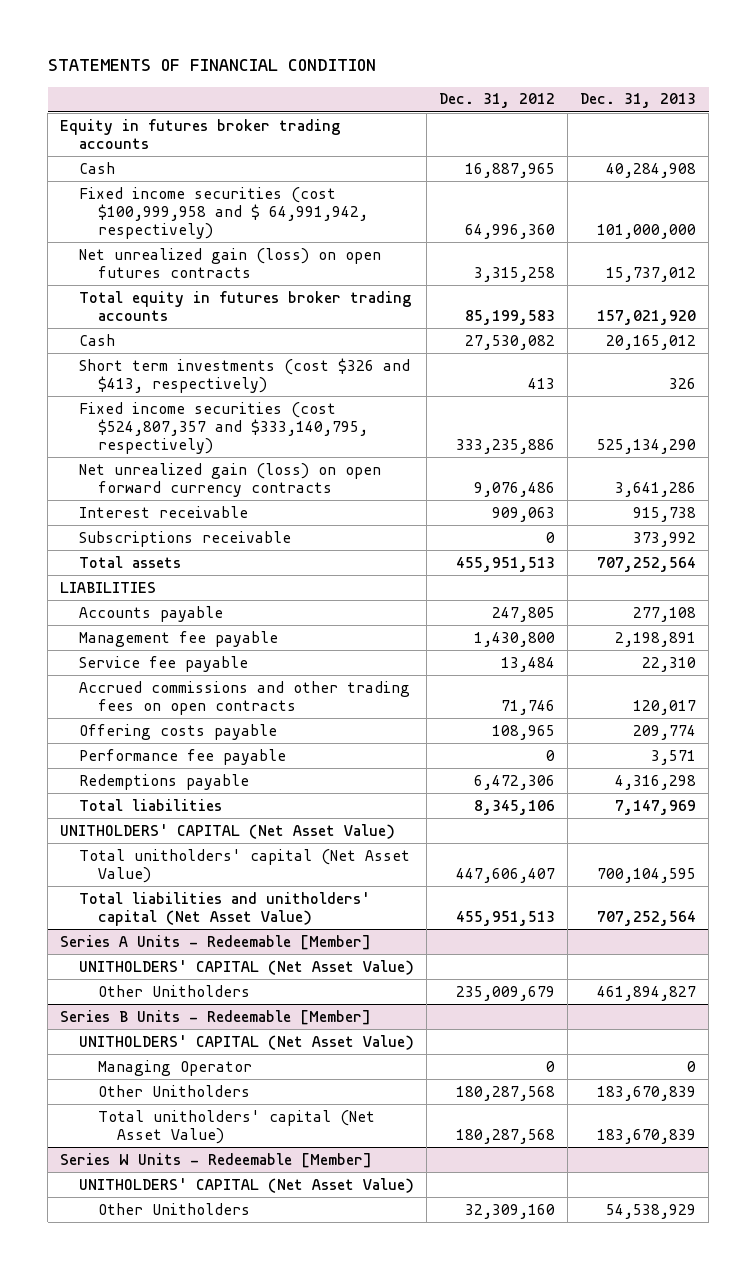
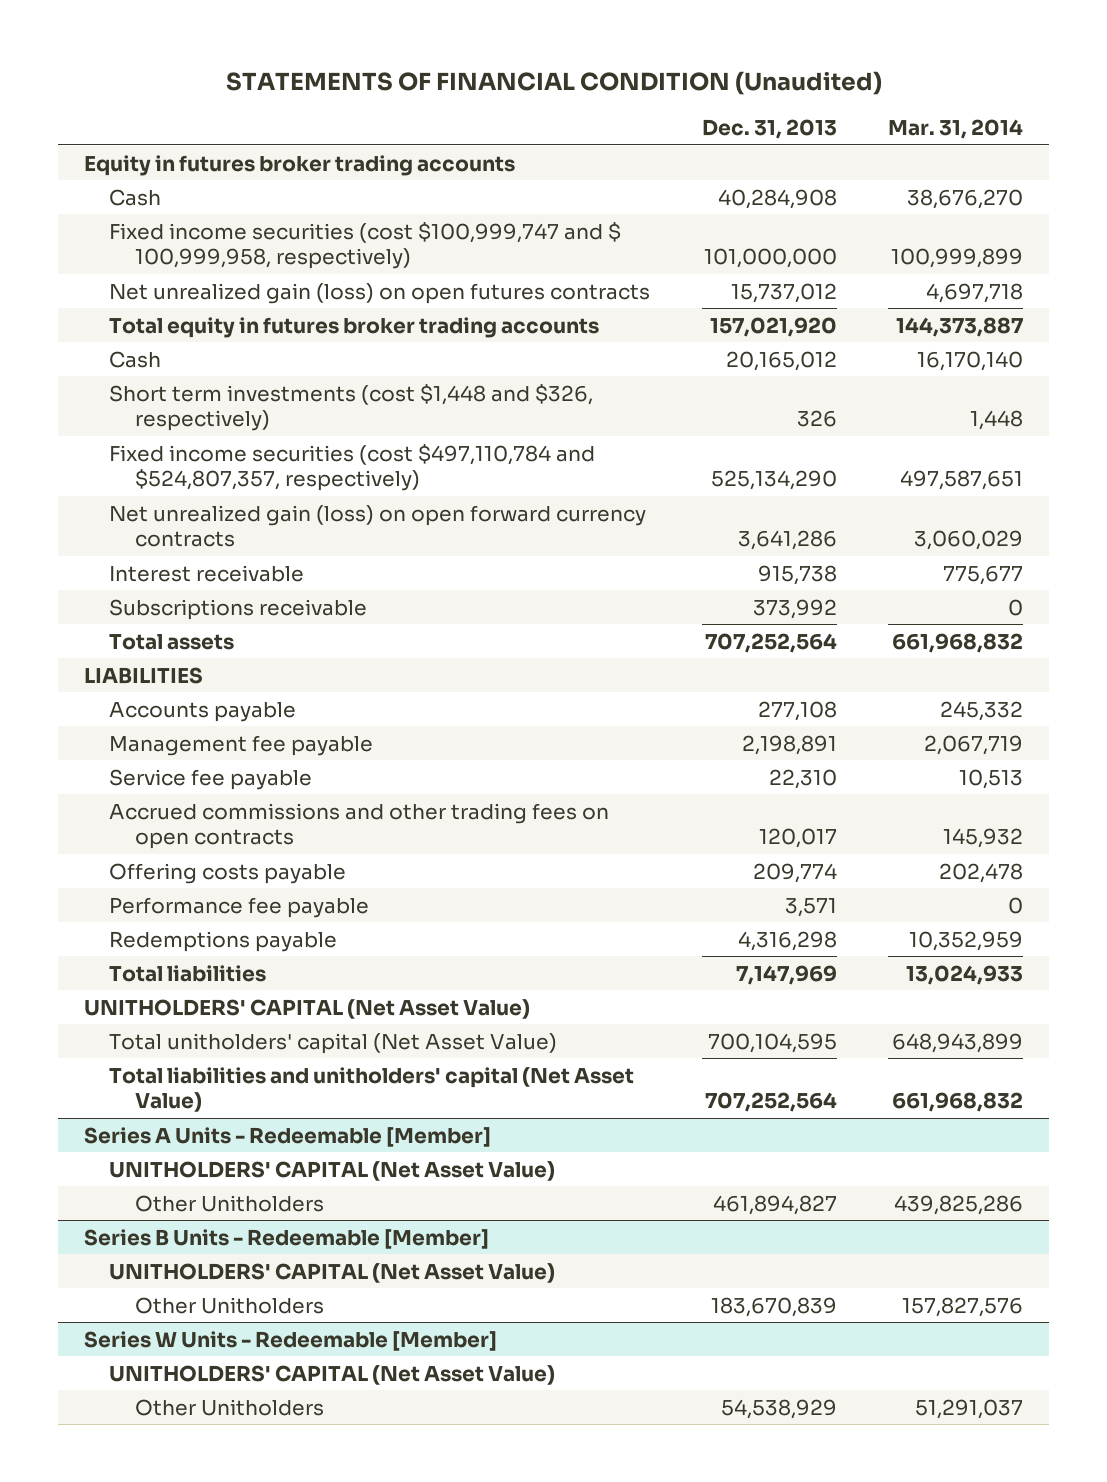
[47,59,376,72] STATEMENTS OF FINANCIAL CONDITION -> [225,70,882,95] STATEMENTS OF FINANCIAL CONDITION (Unaudited)
[439,93,556,109] Dec. 31, 2012 -> none
none -> [888,118,1024,139] Mar. 31, 2014
[79,186,369,240] Fixed income securities (cost $100,999,958 and $ 64,991,942, respectively) -> [109,221,622,269] Fixed income securities (cost $100,999,747 and $ 100,999,958, respectively)
[79,357,411,393] Short term investments (cost $326 and $413, respectively) -> [109,383,594,431] Short term investments (cost $1,448 and $326, respectively)
[79,401,369,455] Fixed income securities (cost $524,807,357 and $333,140,795, respectively) -> [109,443,596,491] Fixed income securities (cost $497,110,784 and $524,807,357, respectively)
[98,1059,253,1076] Managing Operator -> none
[98,1109,376,1144] Total unitholders' capital (Net Asset Value) -> none

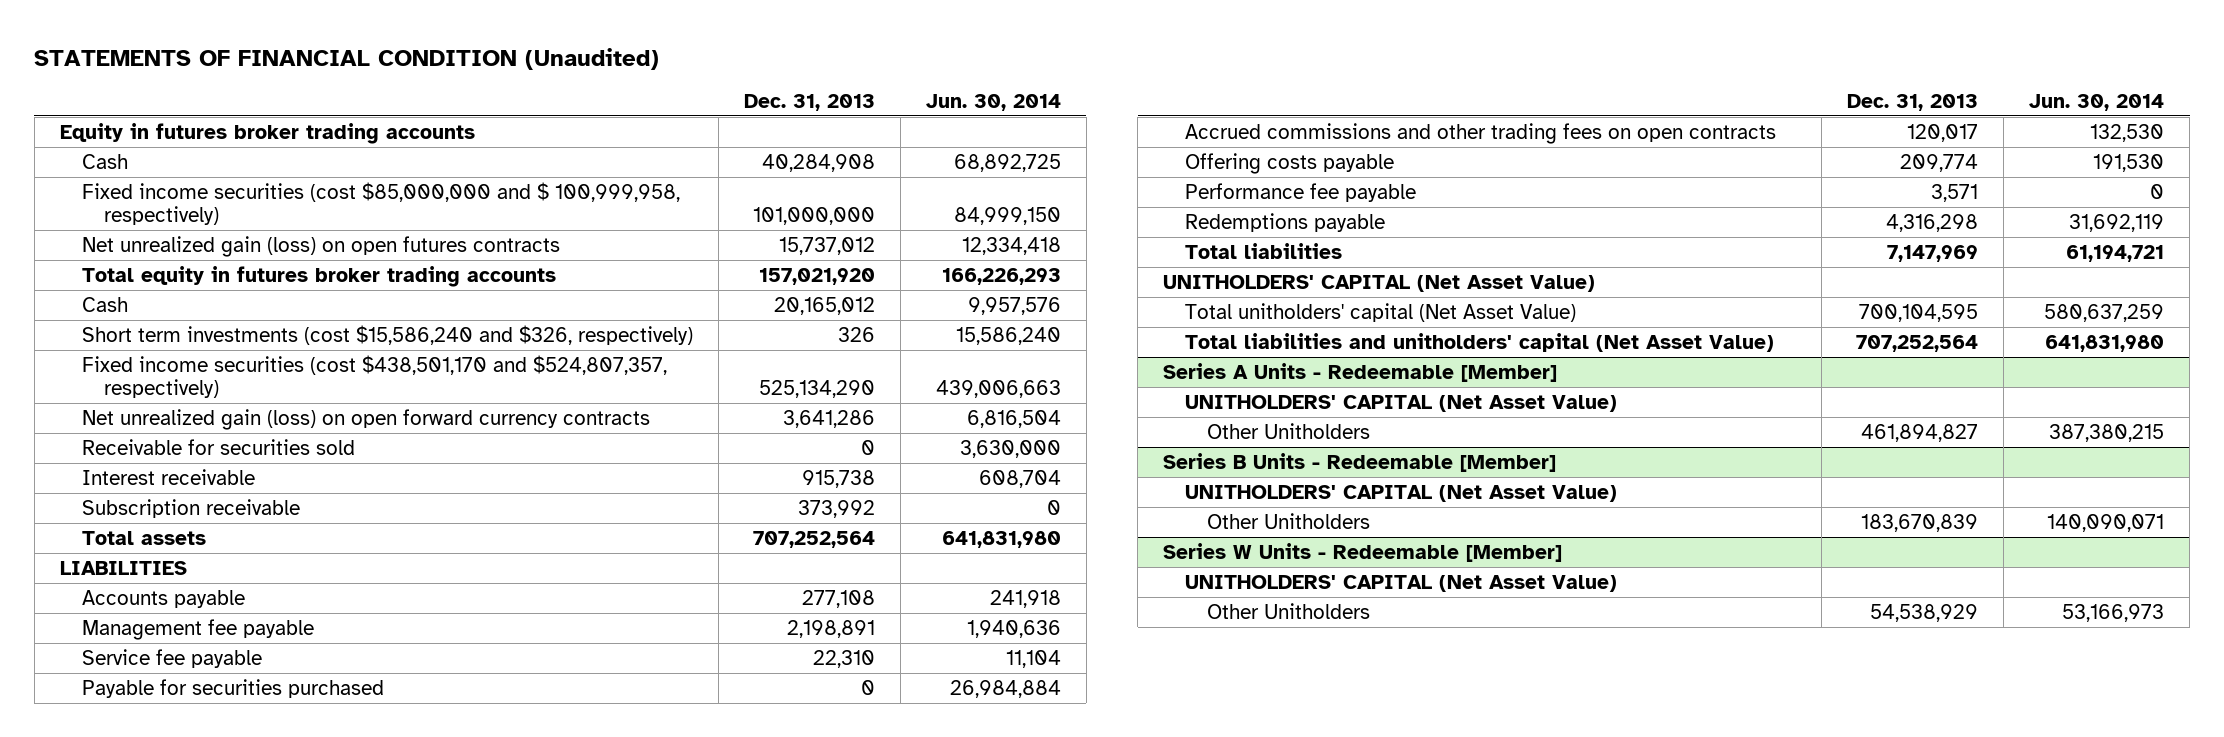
[888,118,1024,139] Mar. 31, 2014 -> none
none -> [925,94,1061,112] Jun. 30, 2014
[109,221,622,269] Fixed income securities (cost $100,999,747 and $ 100,999,958, respectively) -> [81,181,680,226] Fixed income securities (cost $85,000,000 and $ 100,999,958, respectively)
[109,383,594,431] Short term investments (cost $1,448 and $326, respectively) -> [81,324,693,345] Short term investments (cost $15,586,240 and $326, respectively)
[109,443,596,491] Fixed income securities (cost $497,110,784 and $524,807,357, respectively) -> [81,354,667,399] Fixed income securities (cost $438,501,170 and $524,807,357, respectively)
none -> [81,438,355,455] Receivable for securities sold
[109,598,368,620] Subscriptions receivable -> [81,498,300,518] Subscription receivable
none -> [81,678,384,698] Payable for securities purchased

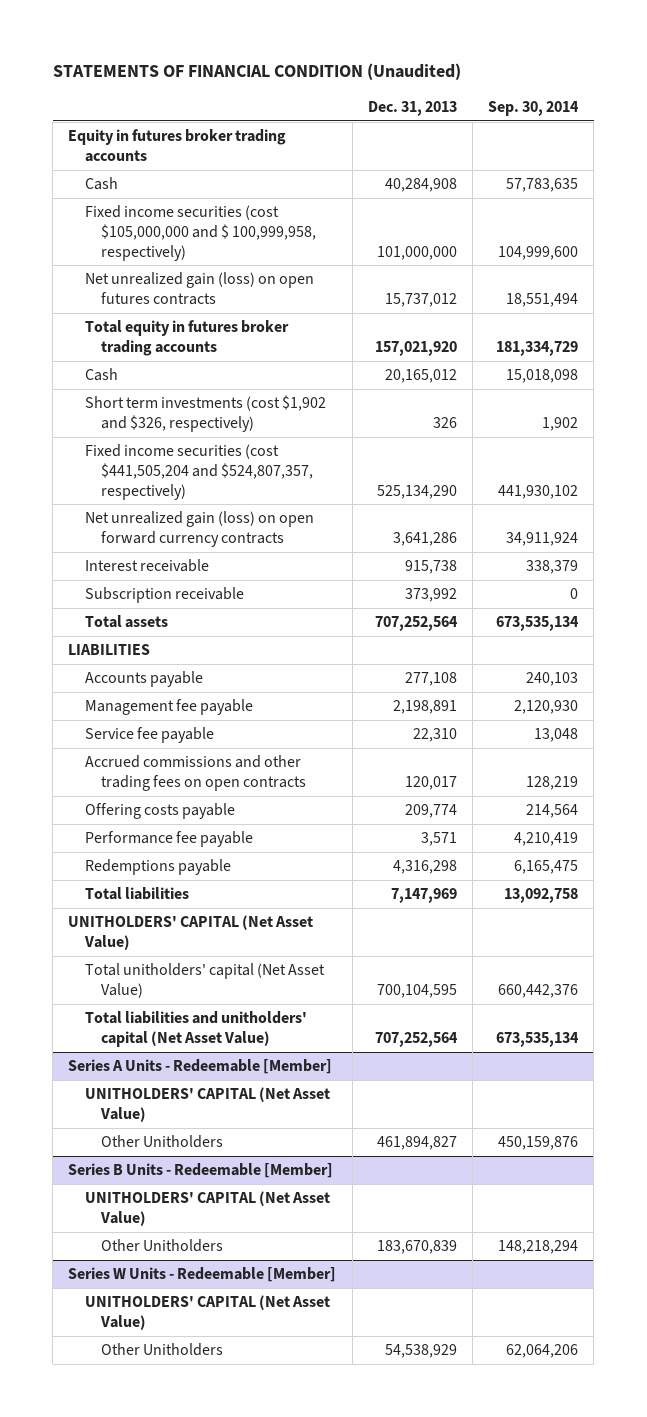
[925,94,1061,112] Jun. 30, 2014 -> none
none -> [488,101,580,117] Sep. 30, 2014
[81,181,680,226] Fixed income securities (cost $85,000,000 and $ 100,999,958, respectively) -> [84,205,317,261] Fixed income securities (cost $105,000,000 and $ 100,999,958, respectively)
[81,324,693,345] Short term investments (cost $15,586,240 and $326, respectively) -> [84,395,326,432] Short term investments (cost $1,902 and $326, respectively)
[81,354,667,399] Fixed income securities (cost $438,501,170 and $524,807,357, respectively) -> [84,444,314,500] Fixed income securities (cost $441,505,204 and $524,807,357, respectively)
[81,438,355,455] Receivable for securities sold -> none
[81,678,384,698] Payable for securities purchased -> none

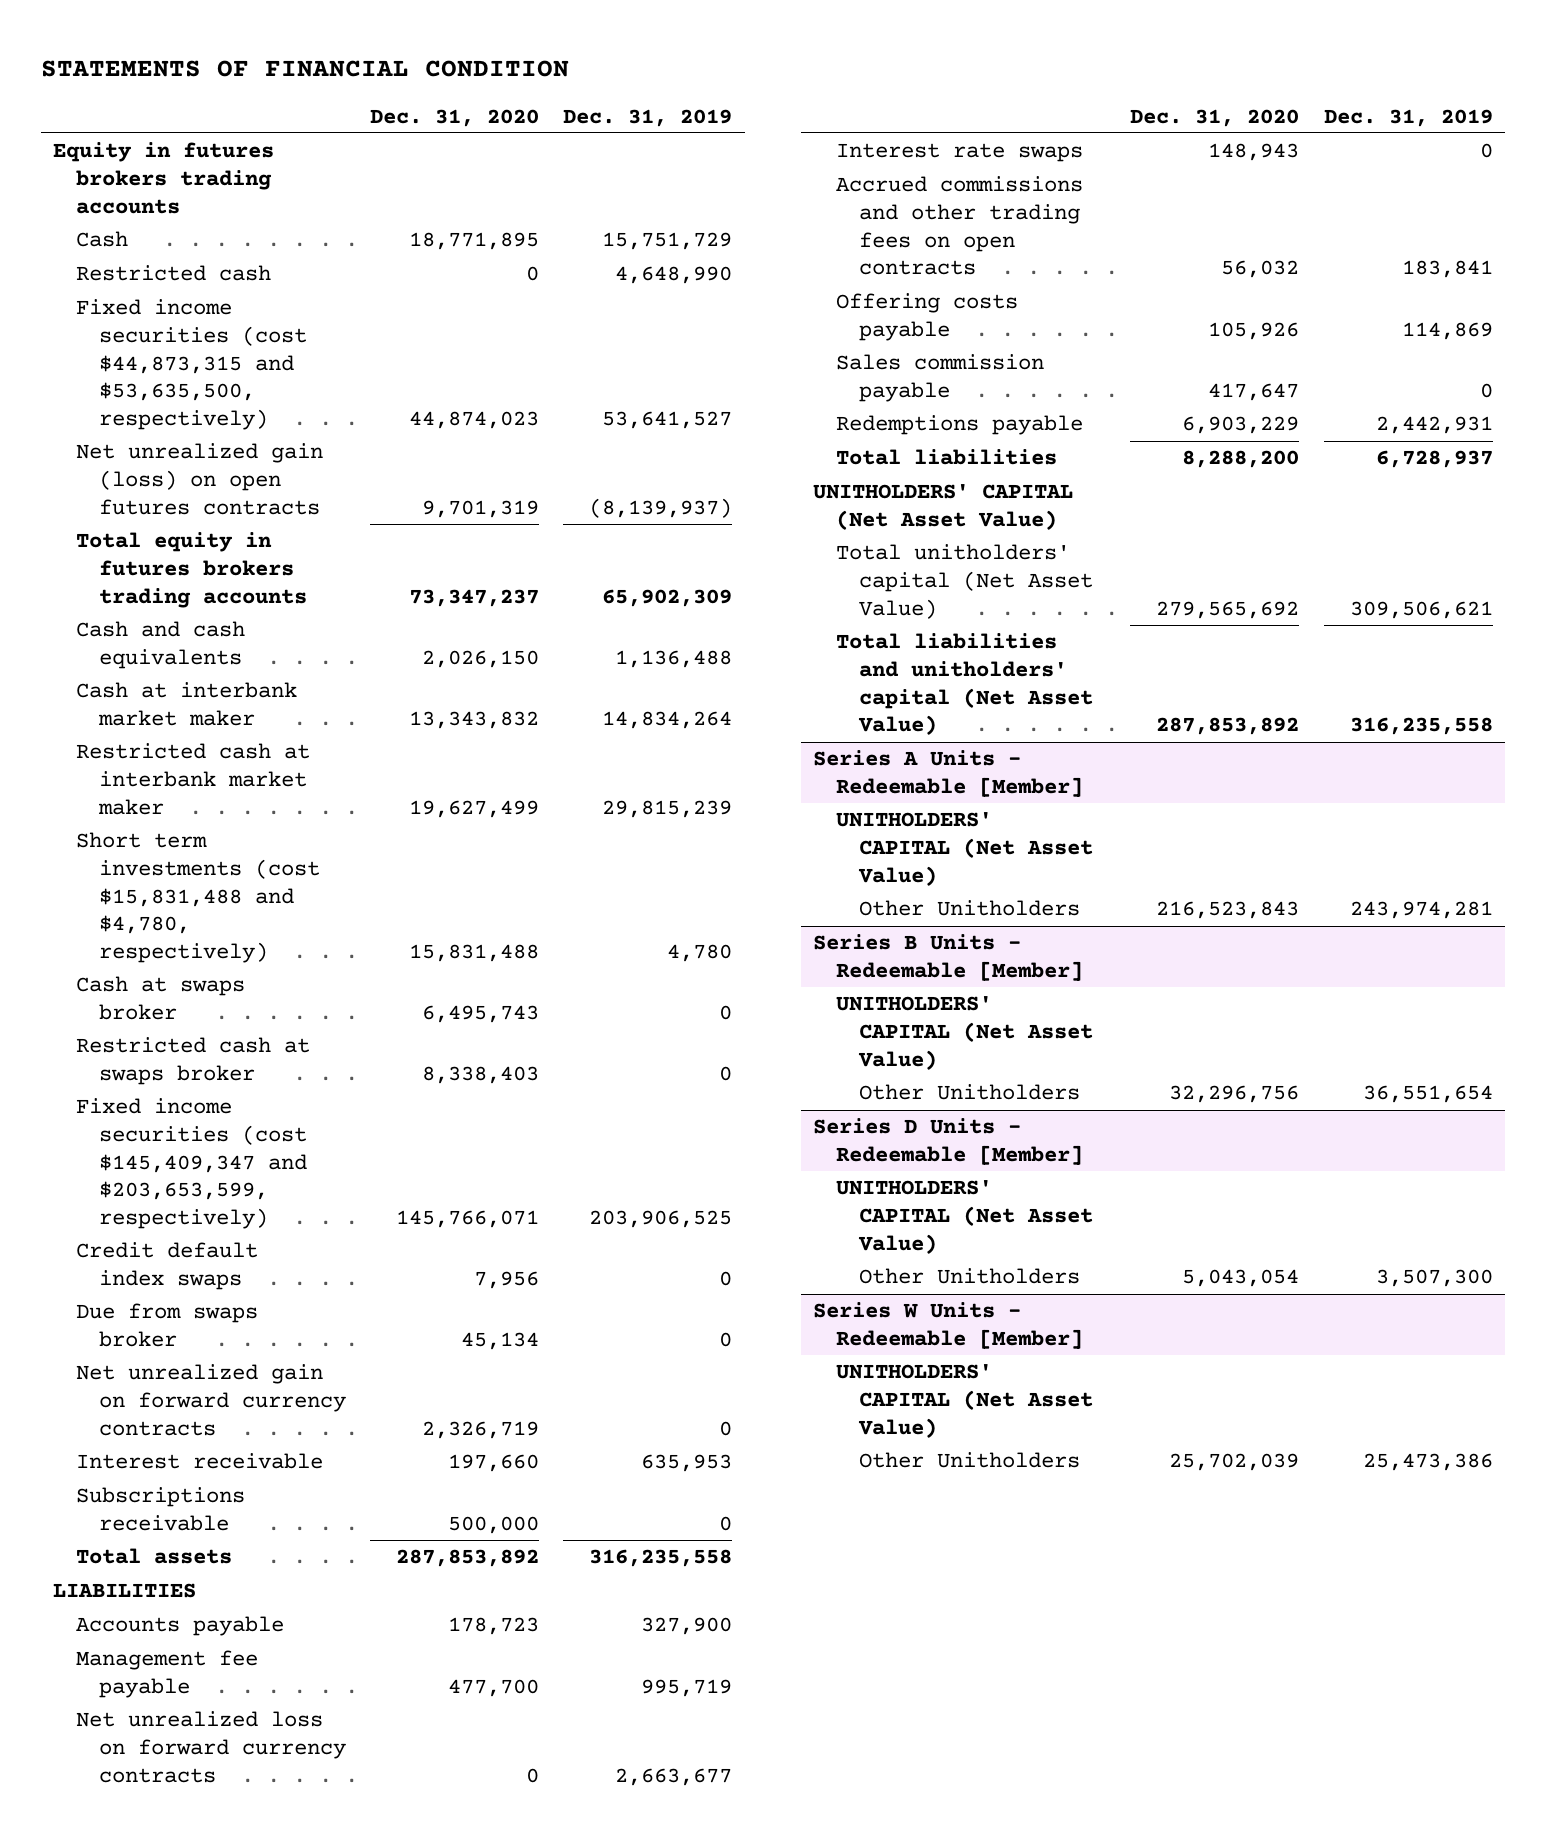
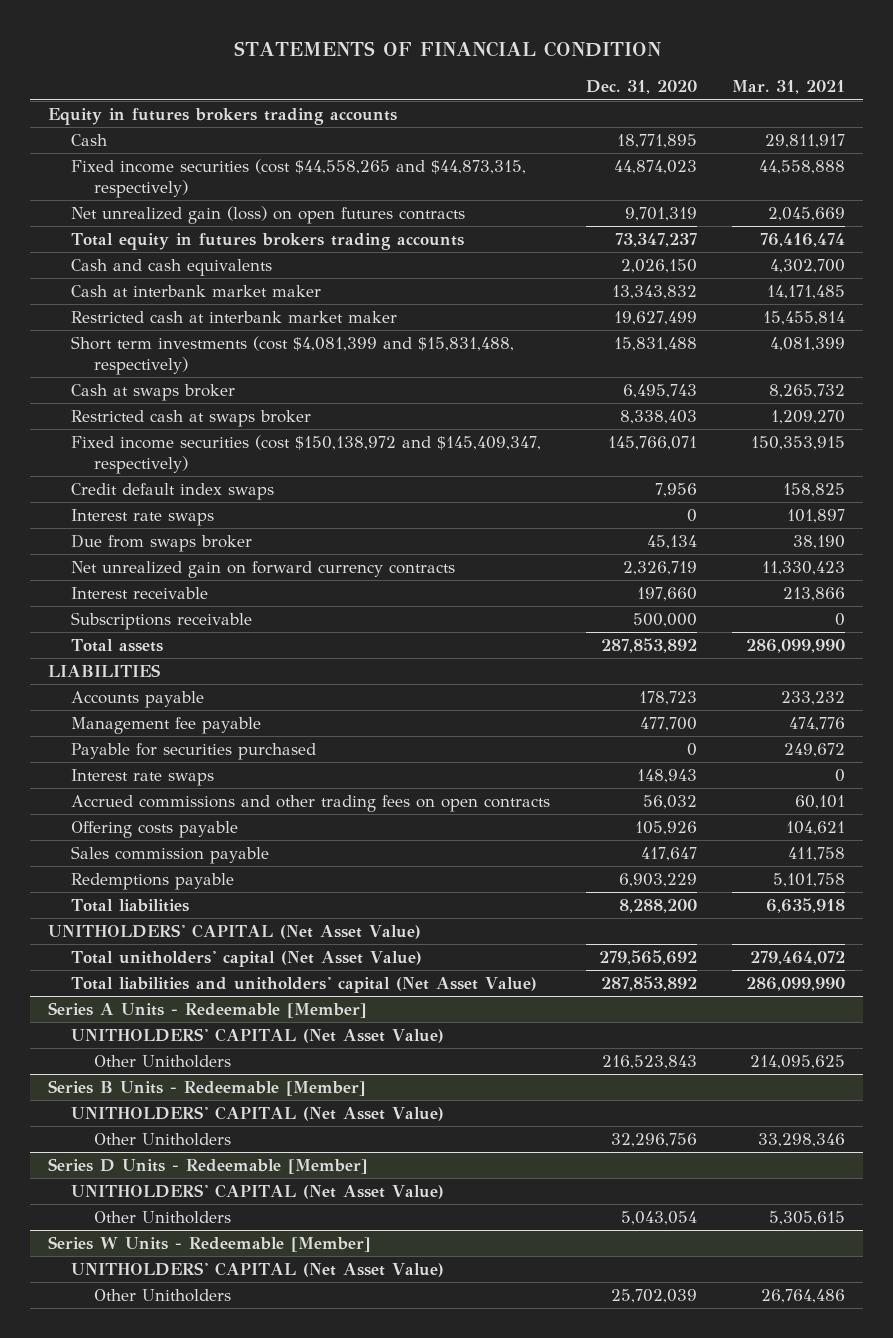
[563,108,733,127] Dec. 31, 2019 -> none
none -> [732,80,846,95] Mar. 31, 2021
[76,265,272,282] Restricted cash -> none
[76,299,308,430] Fixed income securities (cost $44,873,315 and $53,635,500, respectively) -> [71,159,527,198] Fixed income securities (cost $44,558,265 and $44,873,315, respectively)
[76,832,321,963] Short term investments (cost $15,831,488 and $4,780, respectively) -> [71,336,515,375] Short term investments (cost $4,081,399 and $15,831,488, respectively)
[76,1098,308,1229] Fixed income securities (cost $145,409,347 and $203,653,599, respectively) -> [71,435,542,474] Fixed income securities (cost $150,138,972 and $145,409,347, respectively)
none -> [71,509,215,527] Interest rate swaps
[76,1711,347,1783] Net unrealized loss on forward currency contracts -> none
none -> [71,743,317,761] Payable for securities purchased

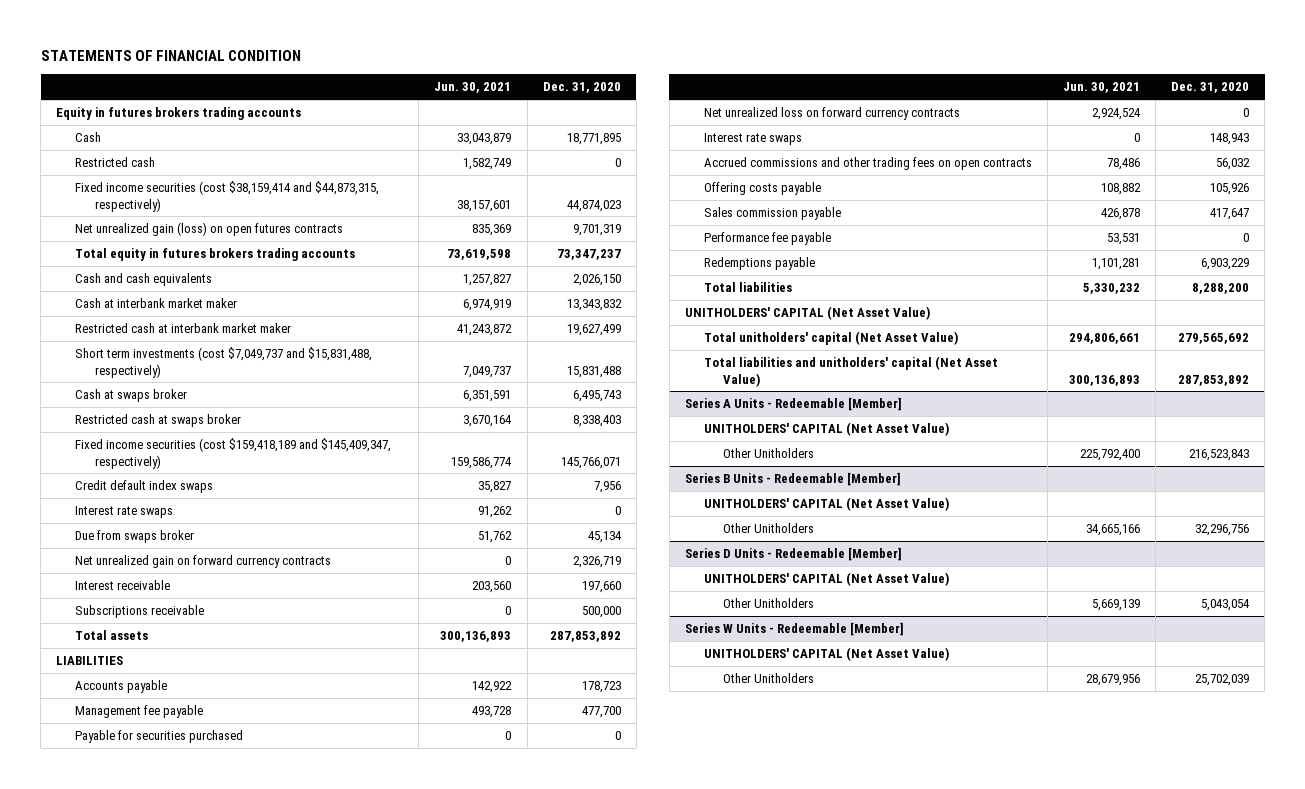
[732,80,846,95] Mar. 31, 2021 -> none
none -> [434,82,512,94] Jun. 30, 2021
none -> [75,157,156,168] Restricted cash
[71,159,527,198] Fixed income securities (cost $44,558,265 and $44,873,315, respectively) -> [75,181,380,212] Fixed income securities (cost $38,159,414 and $44,873,315, respectively)
[71,336,515,375] Short term investments (cost $4,081,399 and $15,831,488, respectively) -> [75,347,373,378] Short term investments (cost $7,049,737 and $15,831,488, respectively)
[71,435,542,474] Fixed income securities (cost $150,138,972 and $145,409,347, respectively) -> [75,438,392,469] Fixed income securities (cost $159,418,189 and $145,409,347, respectively)
none -> [703,107,960,121] Net unrealized loss on forward currency contracts
none -> [703,232,831,246] Performance fee payable

